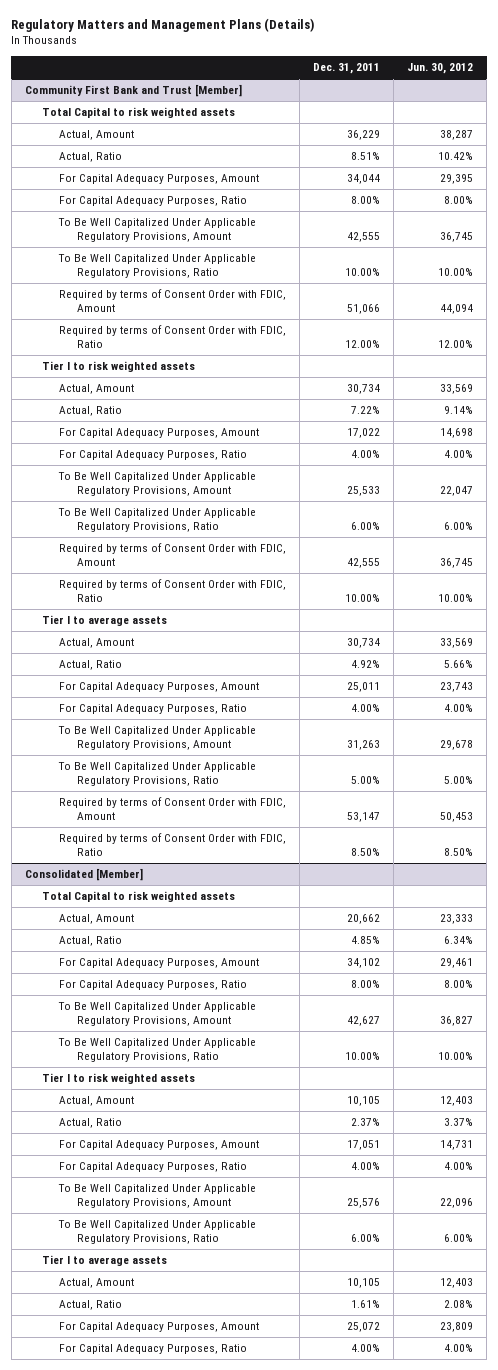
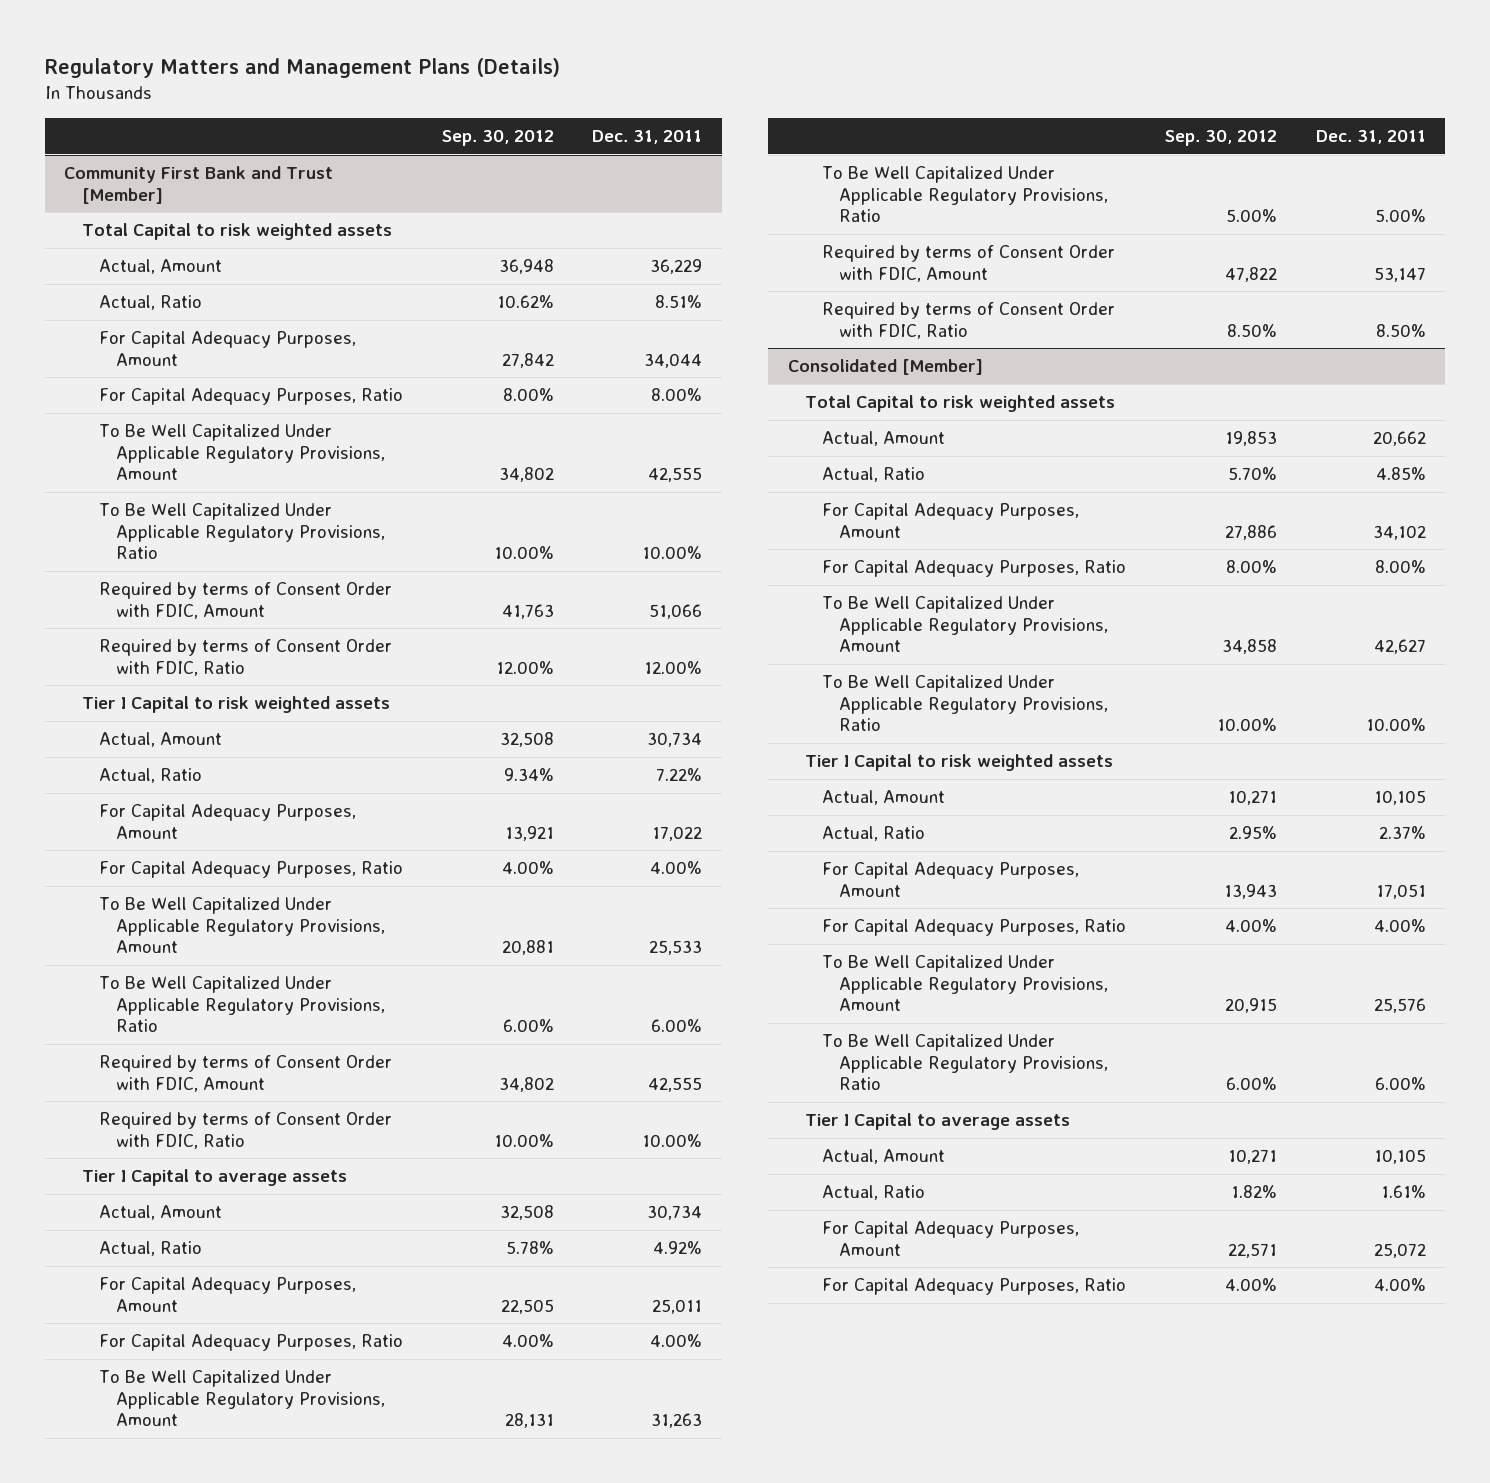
[407,63,474,75] Jun. 30, 2012 -> none
none -> [441,130,554,147] Sep. 30, 2012
[42,361,196,373] Tier I to risk weighted assets -> [81,696,390,714] Tier I Capital to risk weighted assets
[42,615,168,627] Tier I to average assets -> [81,1169,347,1187] Tier I Capital to average assets
[42,1073,196,1085] Tier I to risk weighted assets -> [805,754,1114,772] Tier I Capital to risk weighted assets
[42,1255,168,1267] Tier I to average assets -> [805,1113,1071,1131] Tier I Capital to average assets

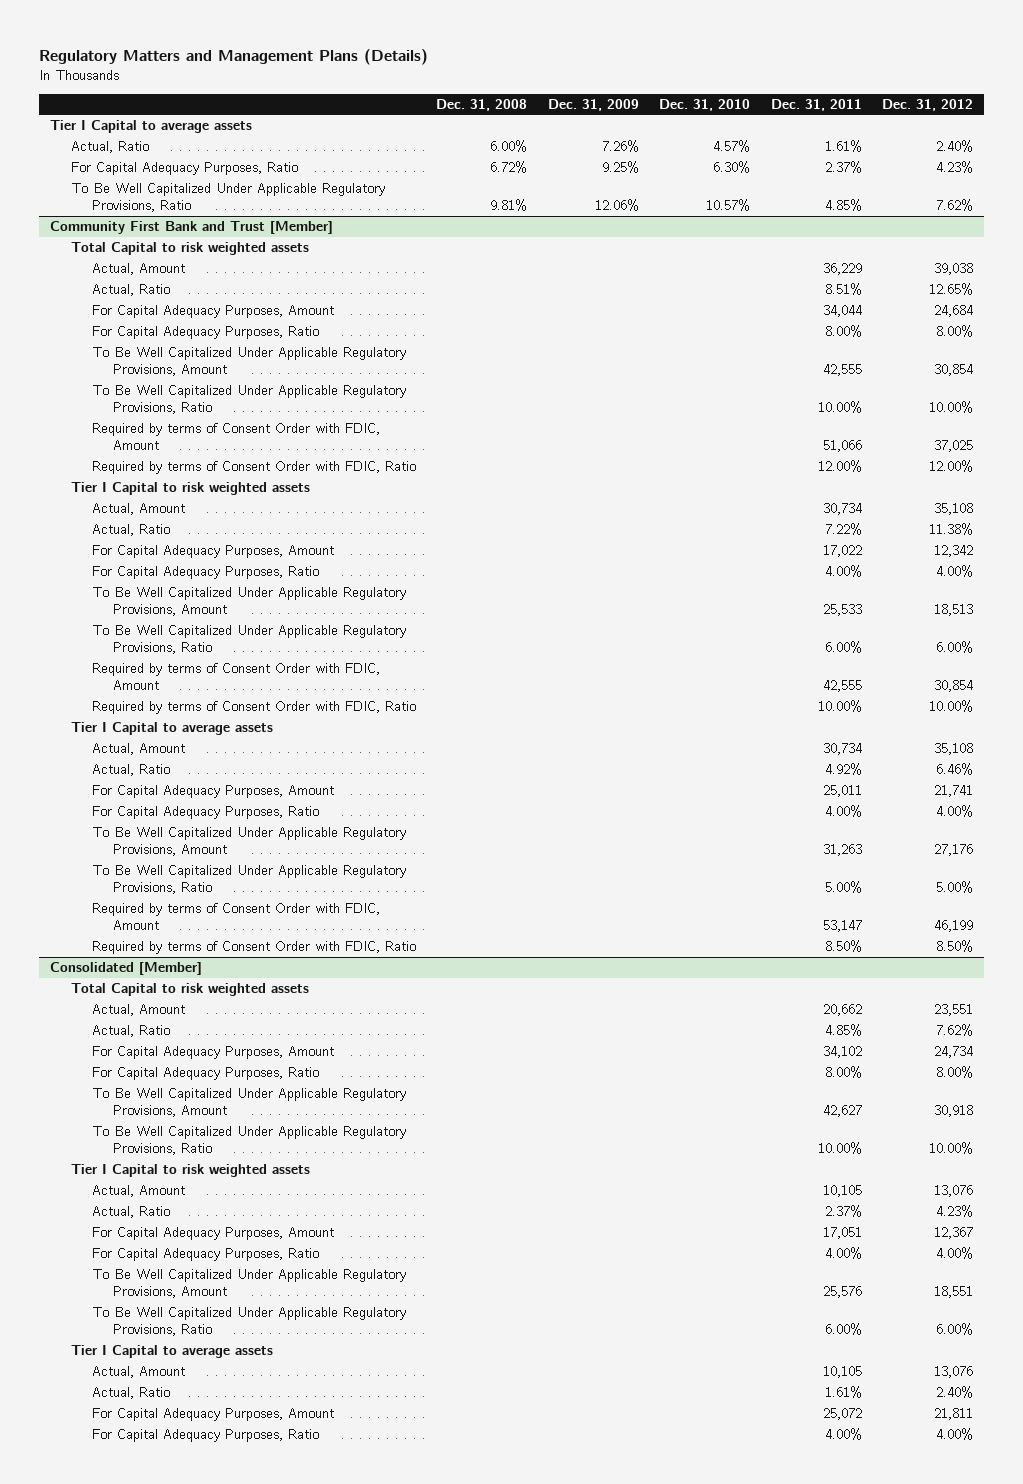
[441,130,554,147] Sep. 30, 2012 -> none
none -> [436,98,528,111] Dec. 31, 2008
none -> [547,98,639,111] Dec. 31, 2009
none -> [659,98,751,111] Dec. 31, 2010
none -> [882,98,974,111] Dec. 31, 2012
none -> [49,120,252,134] Tier I Capital to average assets
none -> [70,141,149,154] Actual, Ratio
none -> [70,162,298,176] For Capital Adequacy Purposes, Ratio
none -> [70,183,385,213] To Be Well Capitalized Under Applicable Regulatory Provisions, Ratio

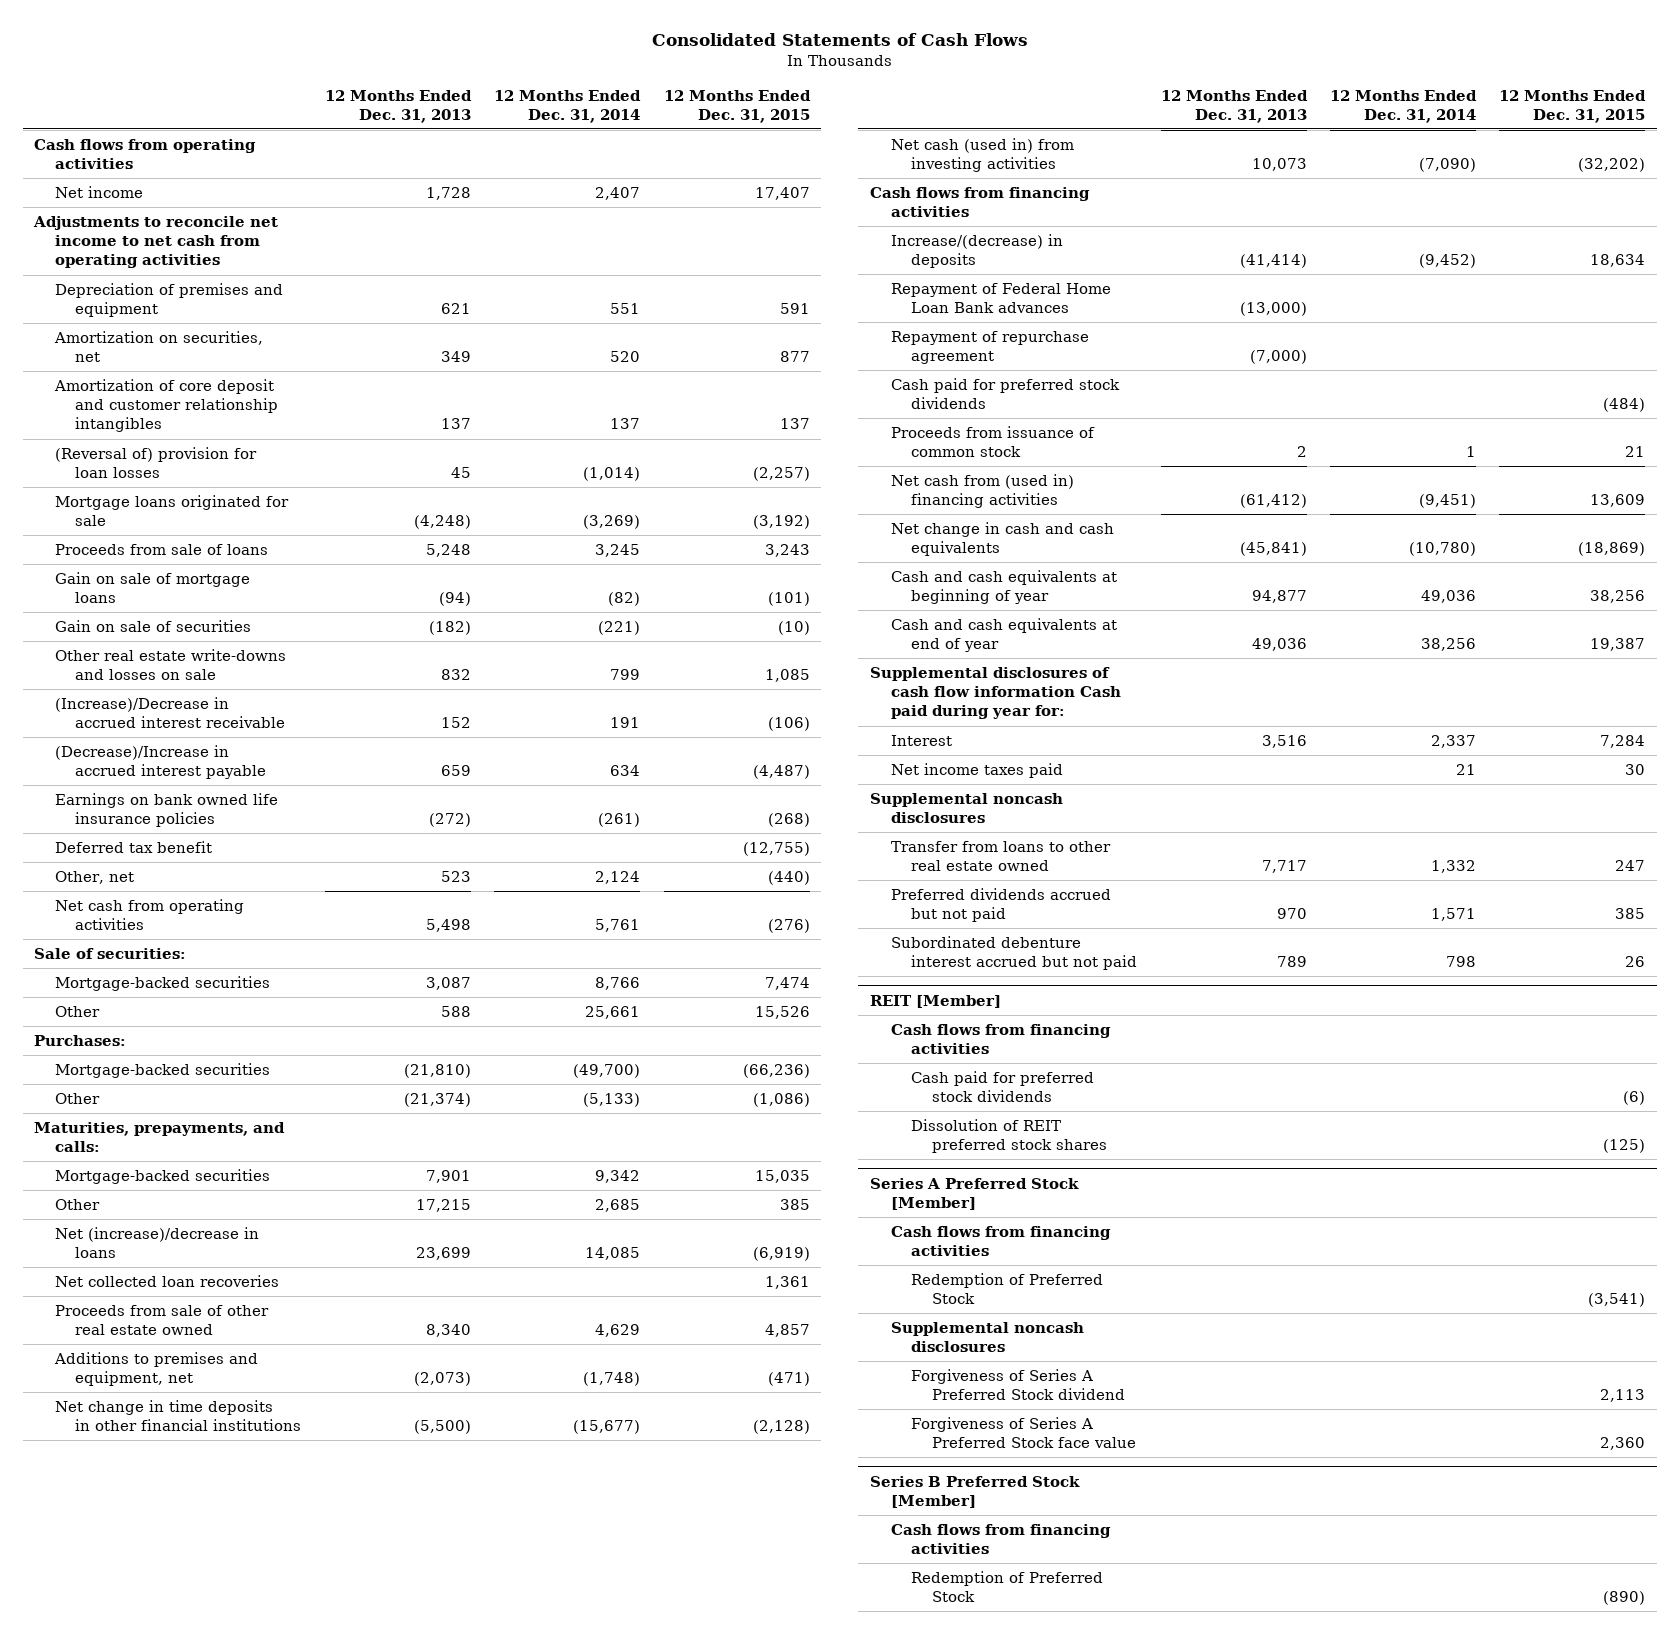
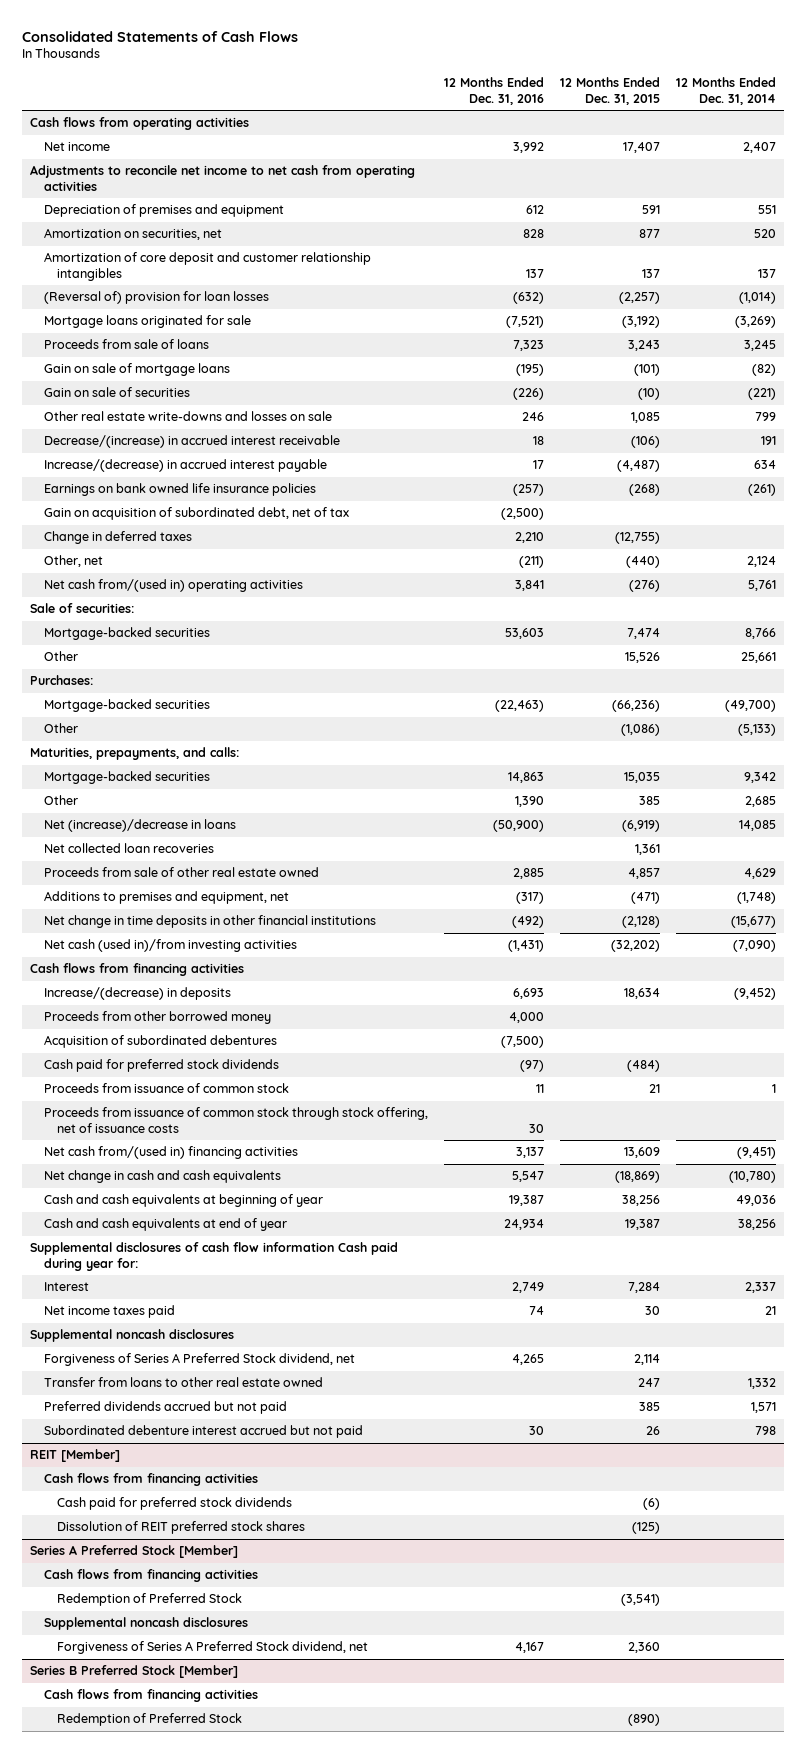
[324,89,472,123] 12 Months Ended Dec. 31, 2013 -> none
none -> [443,77,544,105] 12 Months Ended Dec. 31, 2016
[54,696,286,729] (Increase)/Decrease in accrued interest receivable -> [43,435,340,449] Decrease/(increase) in accrued interest receivable
[54,744,267,780] (Decrease)/Increase in accrued interest payable -> [43,459,327,473] Increase/(decrease) in accrued interest payable
none -> [43,507,349,521] Gain on acquisition of subordinated debt, net of tax
[54,840,212,853] Deferred tax benefit -> [43,531,192,545] Change in deferred taxes
[54,898,244,931] Net cash from operating activities -> [43,579,303,593] Net cash from/(used in) operating activities
[890,137,1074,173] Net cash (used in) from investing activities -> [43,939,297,953] Net cash (used in)/from investing activities
[890,282,1111,314] Repayment of Federal Home Loan Bank advances -> none
[890,330,1089,365] Repayment of repurchase agreement -> none
none -> [43,1011,271,1025] Proceeds from other borrowed money
none -> [43,1035,277,1049] Acquisition of subordinated debentures
none -> [43,1107,428,1133] Proceeds from issuance of common stock through stock offering, net of issuance costs
[890,473,1074,509] Net cash from (used in) financing activities -> [43,1146,298,1160] Net cash from/(used in) financing activities
none -> [43,1353,355,1367] Forgiveness of Series A Preferred Stock dividend, net
[911,1368,1125,1401] Forgiveness of Series A Preferred Stock dividend -> none
[911,1416,1136,1449] Forgiveness of Series A Preferred Stock face value -> [56,1641,368,1655] Forgiveness of Series A Preferred Stock dividend, net

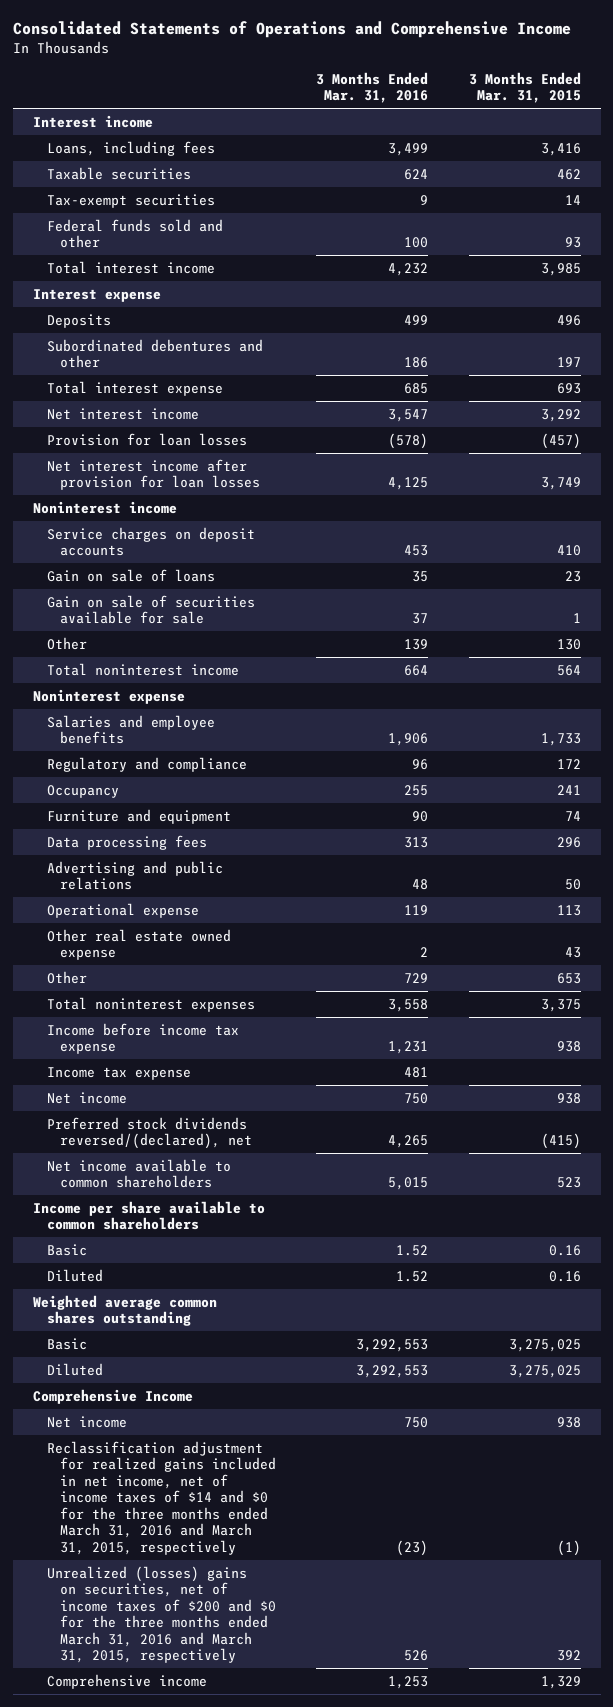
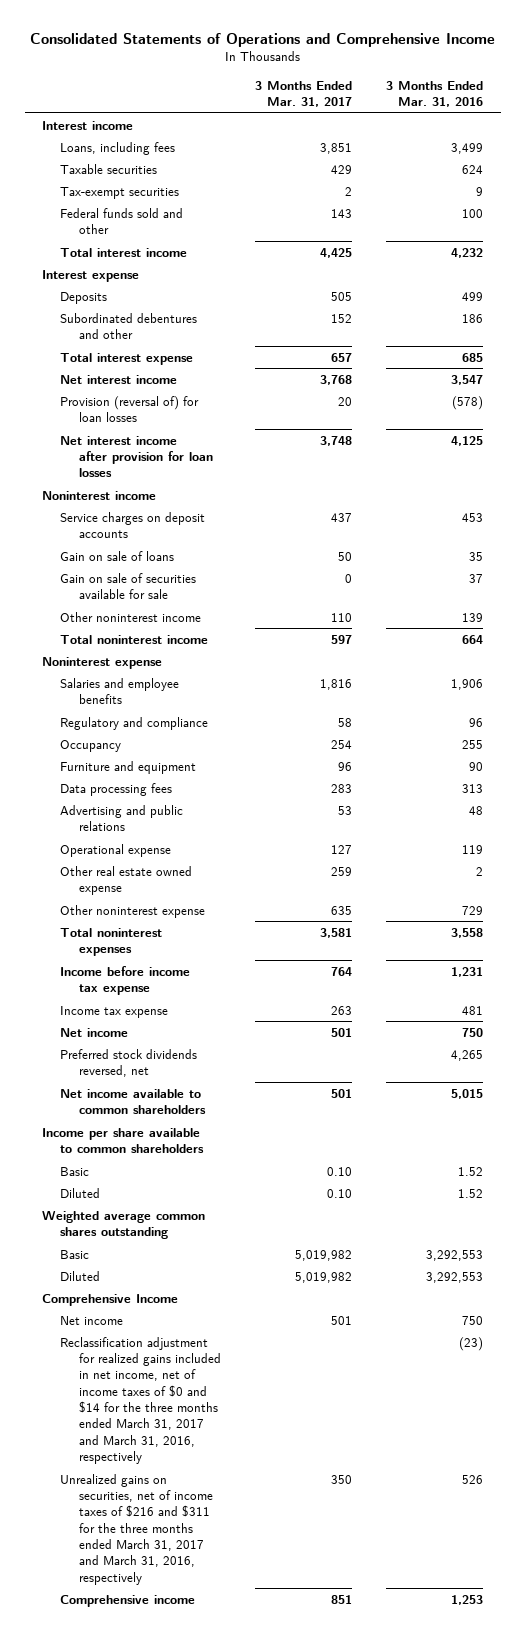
[468,71,581,104] 3 Months Ended Mar. 31, 2015 -> none
none -> [255,80,353,108] 3 Months Ended Mar. 31, 2017
[46,432,247,446] Provision for loan losses -> [60,395,200,422] Provision (reversal of) for loan losses
[46,636,87,650] Other -> [60,611,202,622] Other noninterest income
[46,970,87,984] Other -> [60,904,206,918] Other noninterest expense
[46,1116,253,1150] Preferred stock dividends reversed/(declared), net -> [60,1048,198,1077] Preferred stock dividends reversed, net
[46,1440,277,1555] Reclassification adjustment for realized gains included in net income, net of income taxes of $14 and $0 for the three months ended March 31, 2016 and March 31, 2015, respectively -> [60,1336,221,1465] Reclassification adjustment for realized gains included in net income, net of income taxes of $0 and $14 for the three months ended March 31, 2017 and March 31, 2016, respectively
[46,1565,277,1664] Unrealized (losses) gains on securities, net of income taxes of $200 and $0 for the three months ended March 31, 2016 and March 31, 2015, respectively -> [60,1473,213,1585] Unrealized gains on securities, net of income taxes of $216 and $311 for the three months ended March 31, 2017 and March 31, 2016, respectively

